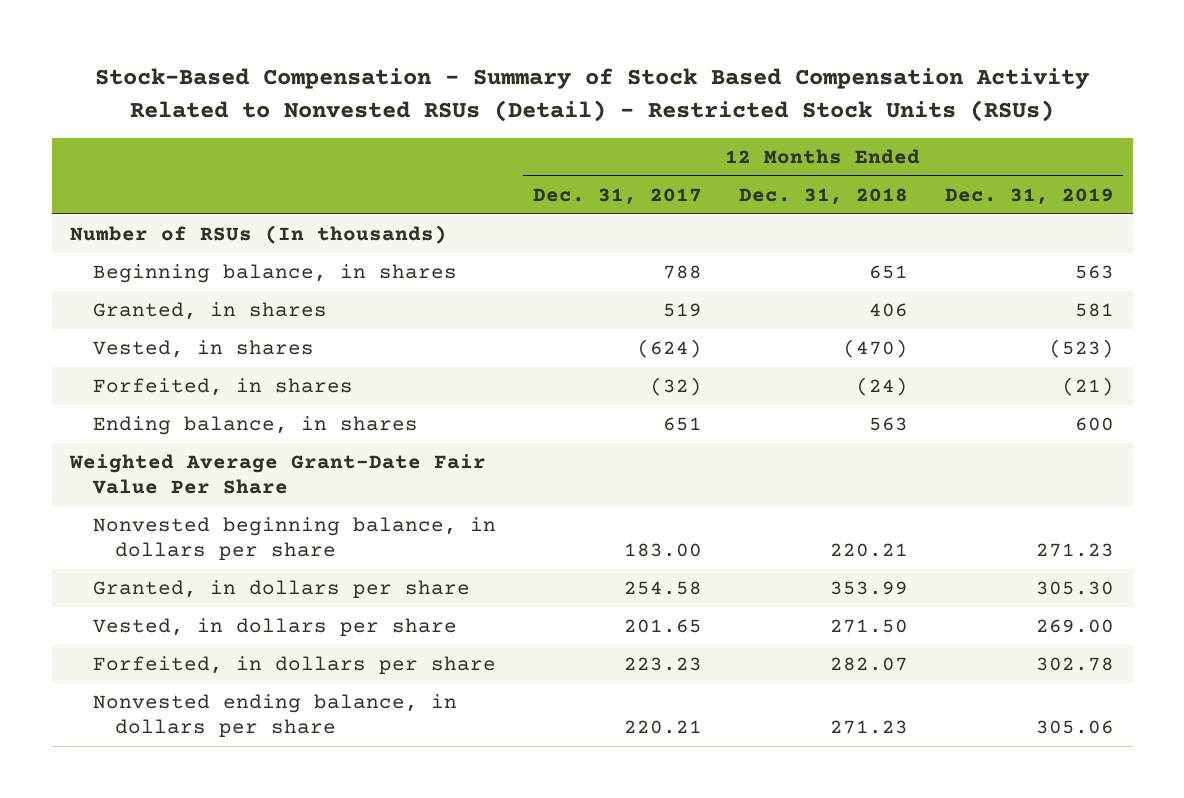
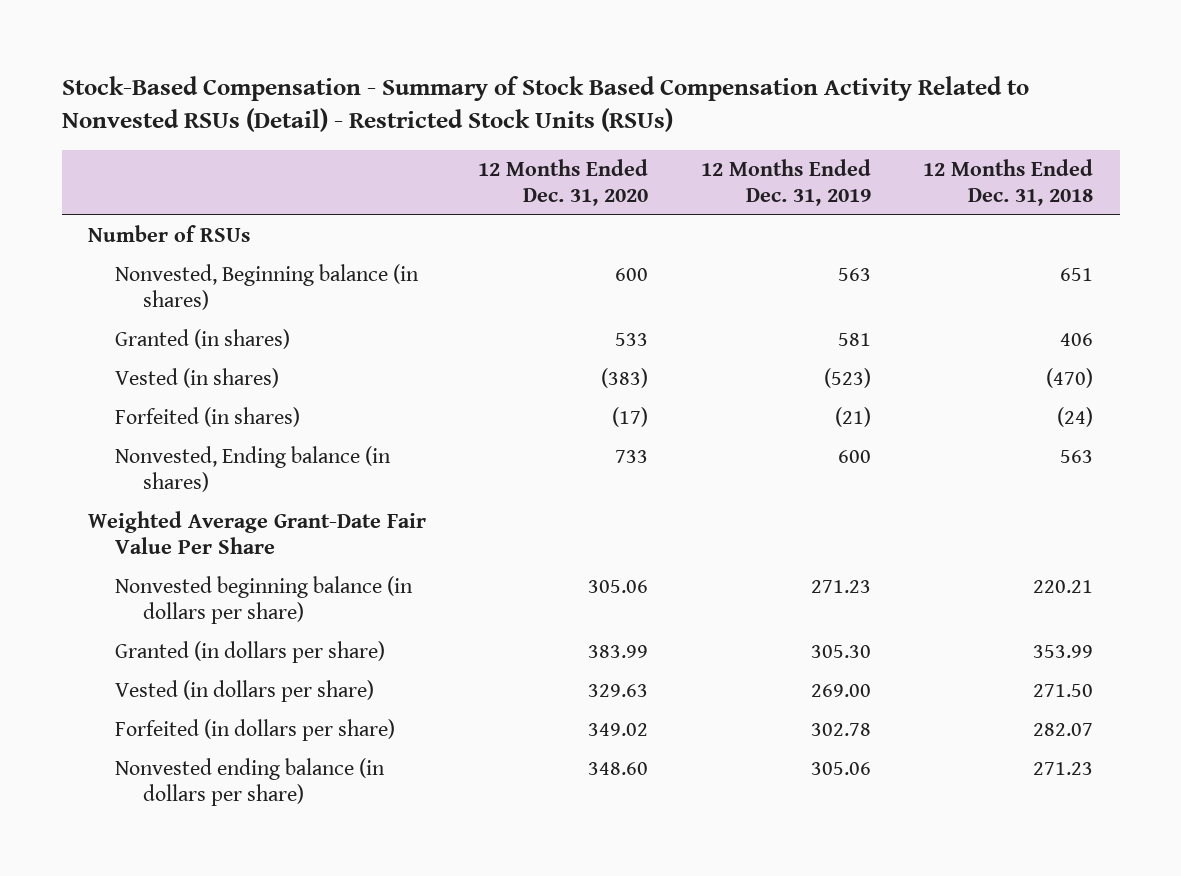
[532,187,702,205] Dec. 31, 2017 -> none
none -> [478,158,649,206] 12 Months Ended Dec. 31, 2020
[70,225,448,245] Number of RSUs (In thousands) -> [87,224,250,242] Number of RSUs
[92,264,457,284] Beginning balance, in shares -> [115,263,420,311] Nonvested, Beginning balance (in shares)
[92,302,327,321] Granted, in shares -> [115,328,291,349] Granted (in shares)
[92,340,314,359] Vested, in shares -> [115,367,280,388] Vested (in shares)
[92,378,353,397] Forfeited, in shares -> [115,406,301,427] Forfeited (in shares)
[92,416,418,436] Ending balance, in shares -> [115,445,392,493] Nonvested, Ending balance (in shares)
[92,517,496,560] Nonvested beginning balance, in dollars per share -> [115,575,414,625] Nonvested beginning balance (in dollars per share)
[92,580,470,599] Granted, in dollars per share -> [115,640,386,663] Granted (in dollars per share)
[92,618,457,637] Vested, in dollars per share -> [115,679,375,702] Vested (in dollars per share)
[92,656,496,675] Forfeited, in dollars per share -> [115,718,396,741] Forfeited (in dollars per share)
[92,694,457,737] Nonvested ending balance, in dollars per share -> [115,757,386,807] Nonvested ending balance (in dollars per share)

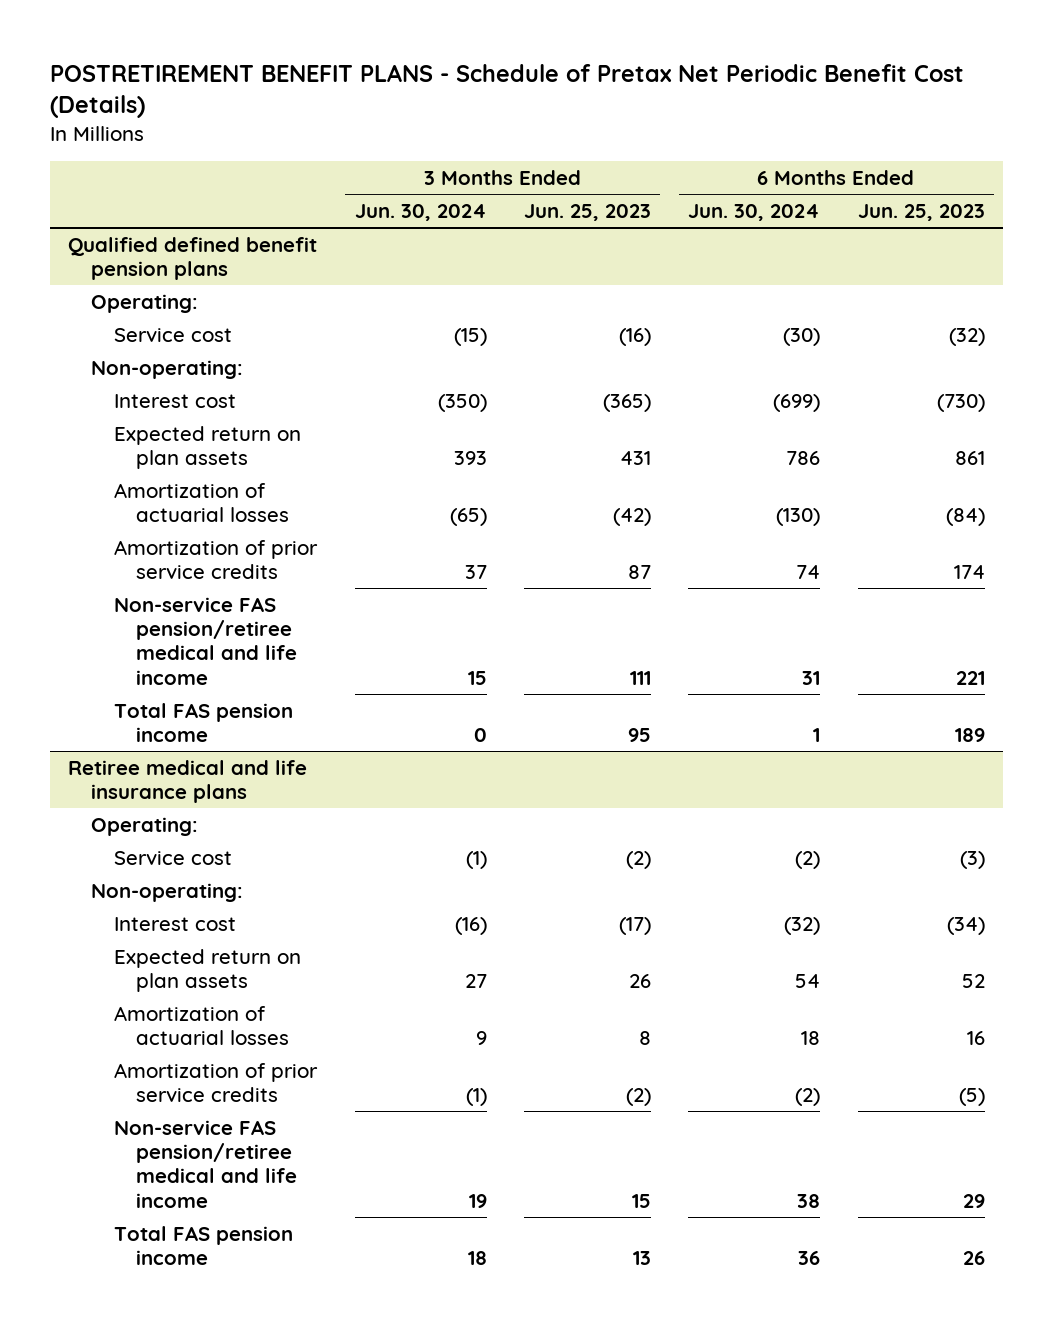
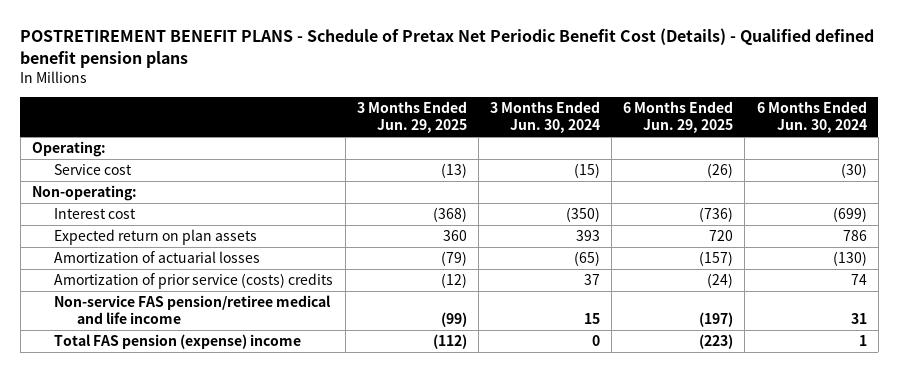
[49,63,964,119] POSTRETIREMENT BENEFIT PLANS - Schedule of Pretax Net Periodic Benefit Cost (Details) -> [20,28,875,69] POSTRETIREMENT BENEFIT PLANS - Schedule of Pretax Net Periodic Benefit Cost (Details) - Qualified defined benefit pension plans
[523,204,651,222] Jun. 25, 2023 -> none
[857,204,985,222] Jun. 25, 2023 -> none
none -> [356,101,467,134] 3 Months Ended Jun. 29, 2025
none -> [623,101,734,134] 6 Months Ended Jun. 29, 2025
[68,236,318,281] Qualified defined benefit pension plans -> none
[113,539,318,580] Amortization of prior service credits -> [54,273,334,290] Amortization of prior service (costs) credits
[68,759,308,804] Retiree medical and life insurance plans -> none
[91,816,199,836] Operating: -> none
[113,850,232,865] Service cost -> none
[91,882,244,902] Non-operating: -> none
[113,916,236,931] Interest cost -> none
[113,948,301,993] Expected return on plan assets -> none
[113,1005,290,1046] Amortization of actuarial losses -> none
[113,1062,318,1103] Amortization of prior service credits -> none
[113,1119,298,1208] Non-service FAS pension/retiree medical and life income -> none
[113,1225,293,1266] Total FAS pension income -> none
[113,702,293,743] Total FAS pension income -> [54,334,302,350] Total FAS pension (expense) income

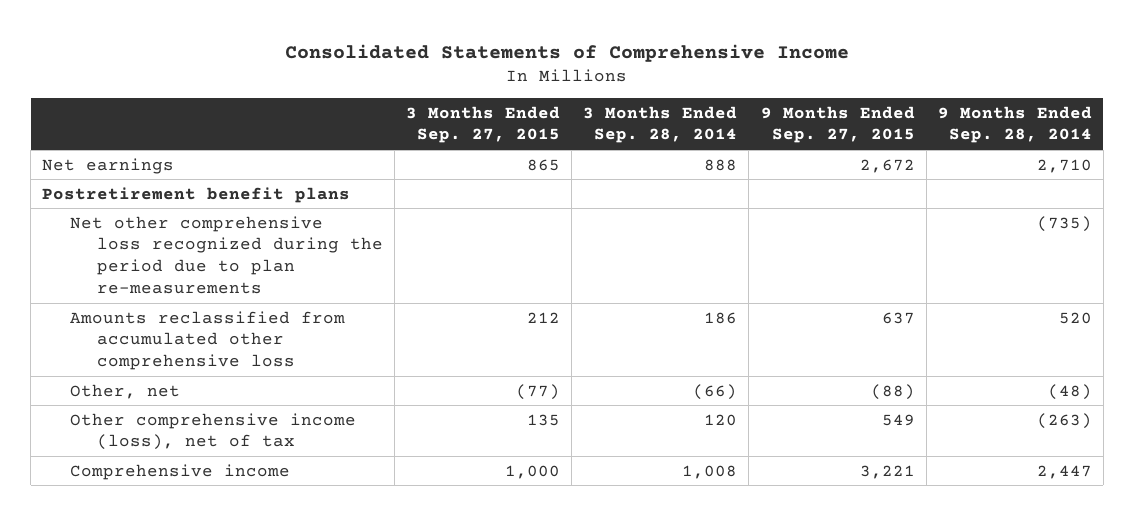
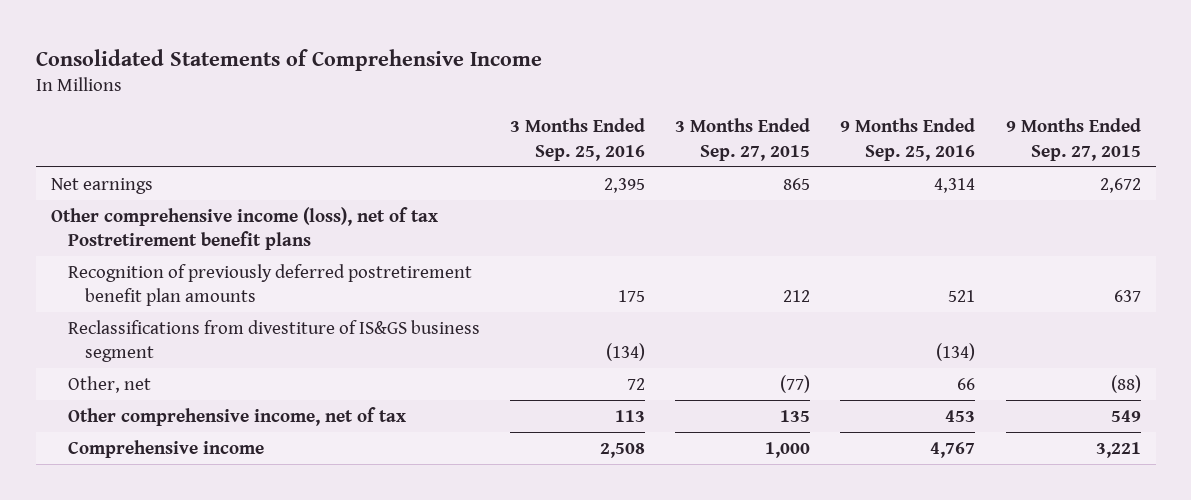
[583,105,738,144] 3 Months Ended Sep. 28, 2014 -> none
[937,105,1092,144] 9 Months Ended Sep. 28, 2014 -> none
none -> [510,118,646,161] 3 Months Ended Sep. 25, 2016
none -> [840,118,976,161] 9 Months Ended Sep. 25, 2016
[42,186,351,203] Postretirement benefit plans -> none
[69,215,383,294] Net other comprehensive loss recognized during the period due to plan re-measurements -> none
none -> [50,206,438,251] Other comprehensive income (loss), net of tax Postretirement benefit plans
[69,310,345,371] Amounts reclassified from accumulated other comprehensive loss -> [67,263,472,307] Recognition of previously deferred postretirement benefit plan amounts
none -> [67,319,480,363] Reclassifications from divestiture of IS&GS business segment
[69,412,356,451] Other comprehensive income (loss), net of tax -> [67,406,406,426] Other comprehensive income, net of tax

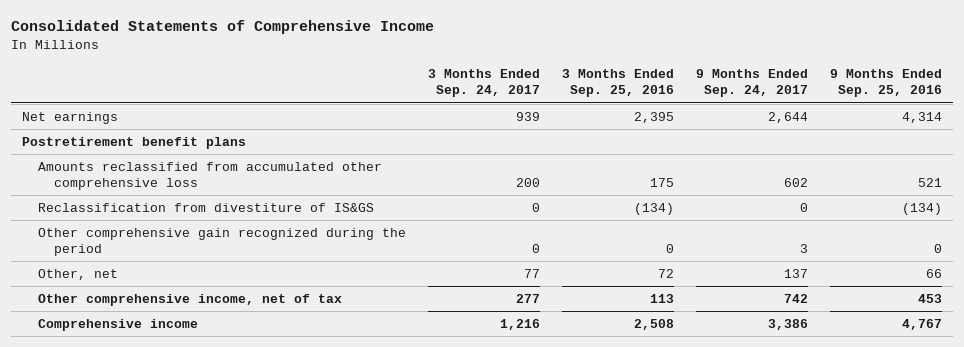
[675,118,811,161] 3 Months Ended Sep. 27, 2015 -> none
[1005,118,1141,161] 9 Months Ended Sep. 27, 2015 -> none
none -> [427,69,540,98] 3 Months Ended Sep. 24, 2017
none -> [695,69,808,98] 9 Months Ended Sep. 24, 2017
[50,206,438,251] Other comprehensive income (loss), net of tax Postretirement benefit plans -> none
none -> [22,136,247,149] Postretirement benefit plans
[67,263,472,307] Recognition of previously deferred postretirement benefit plan amounts -> [37,161,382,190] Amounts reclassified from accumulated other comprehensive loss
[67,319,480,363] Reclassifications from divestiture of IS&GS business segment -> [37,202,374,212] Reclassification from divestiture of IS&GS
none -> [37,227,406,256] Other comprehensive gain recognized during the period

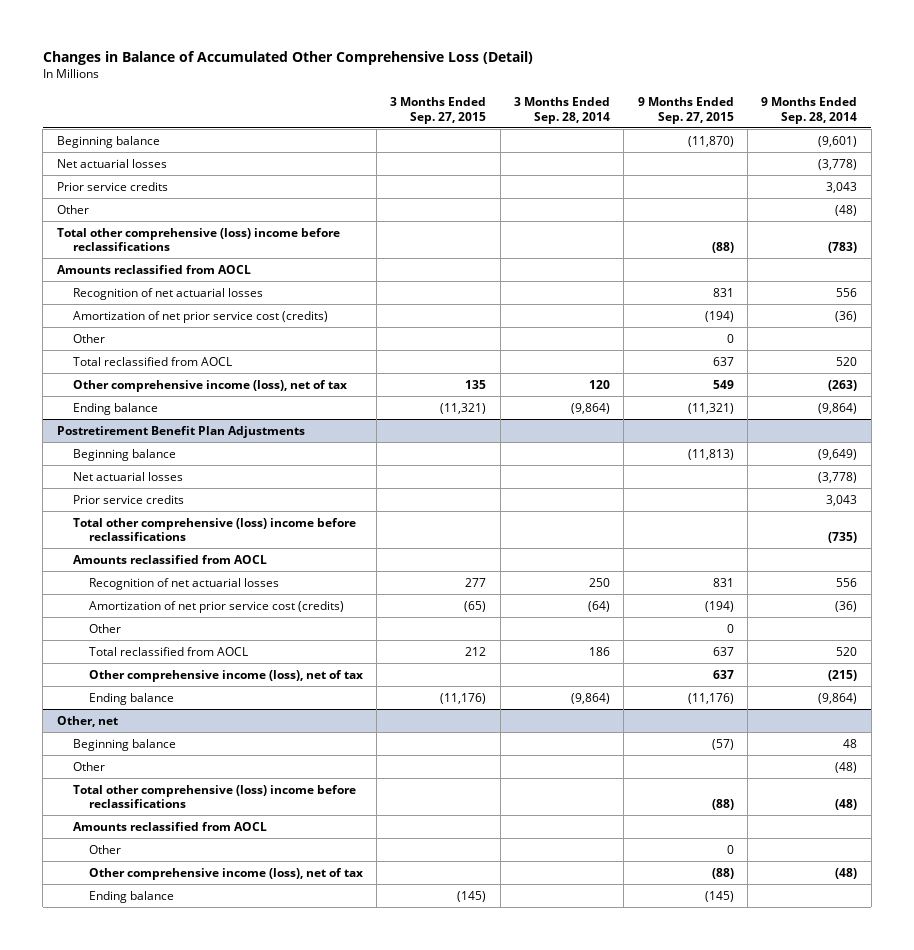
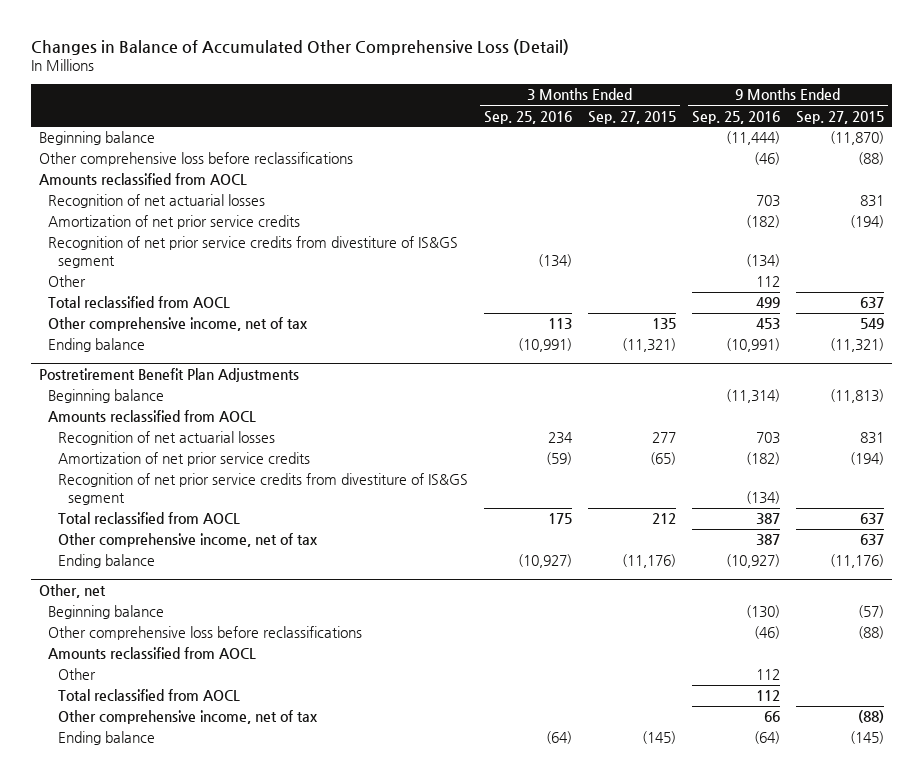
[514,97,611,124] 3 Months Ended Sep. 28, 2014 -> none
[761,97,858,124] 9 Months Ended Sep. 28, 2014 -> none
none -> [484,110,573,124] Sep. 25, 2016
none -> [692,110,781,124] Sep. 25, 2016
[56,158,167,168] Net actuarial losses -> none
[56,181,168,191] Prior service credits -> none
[56,227,340,252] Total other comprehensive (loss) income before reclassifications -> [38,152,353,167] Other comprehensive loss before reclassifications
[72,333,105,343] Other -> none
[72,310,328,323] Amortization of net prior service cost (credits) -> [48,215,301,230] Amortization of net prior service credits
none -> [48,236,459,268] Recognition of net prior service credits from divestiture of IS&GS segment
[56,204,89,214] Other -> [48,275,87,288] Other
[72,379,347,392] Other comprehensive income (loss), net of tax -> [48,317,309,332] Other comprehensive income, net of tax
[72,471,183,481] Net actuarial losses -> none
[72,494,184,504] Prior service credits -> none
[72,517,356,542] Total other comprehensive (loss) income before reclassifications -> none
[88,623,121,633] Other -> none
[88,600,344,613] Amortization of net prior service cost (credits) -> [58,452,311,467] Amortization of net prior service credits
none -> [58,473,469,505] Recognition of net prior service credits from divestiture of IS&GS segment
[88,669,363,682] Other comprehensive income (loss), net of tax -> [58,533,319,548] Other comprehensive income, net of tax
[72,784,356,809] Total other comprehensive (loss) income before reclassifications -> [48,626,363,641] Other comprehensive loss before reclassifications
[88,844,121,854] Other -> none
[72,761,105,771] Other -> [58,668,97,681] Other
none -> [58,689,241,702] Total reclassified from AOCL
[88,867,363,880] Other comprehensive income (loss), net of tax -> [58,710,319,725] Other comprehensive income, net of tax

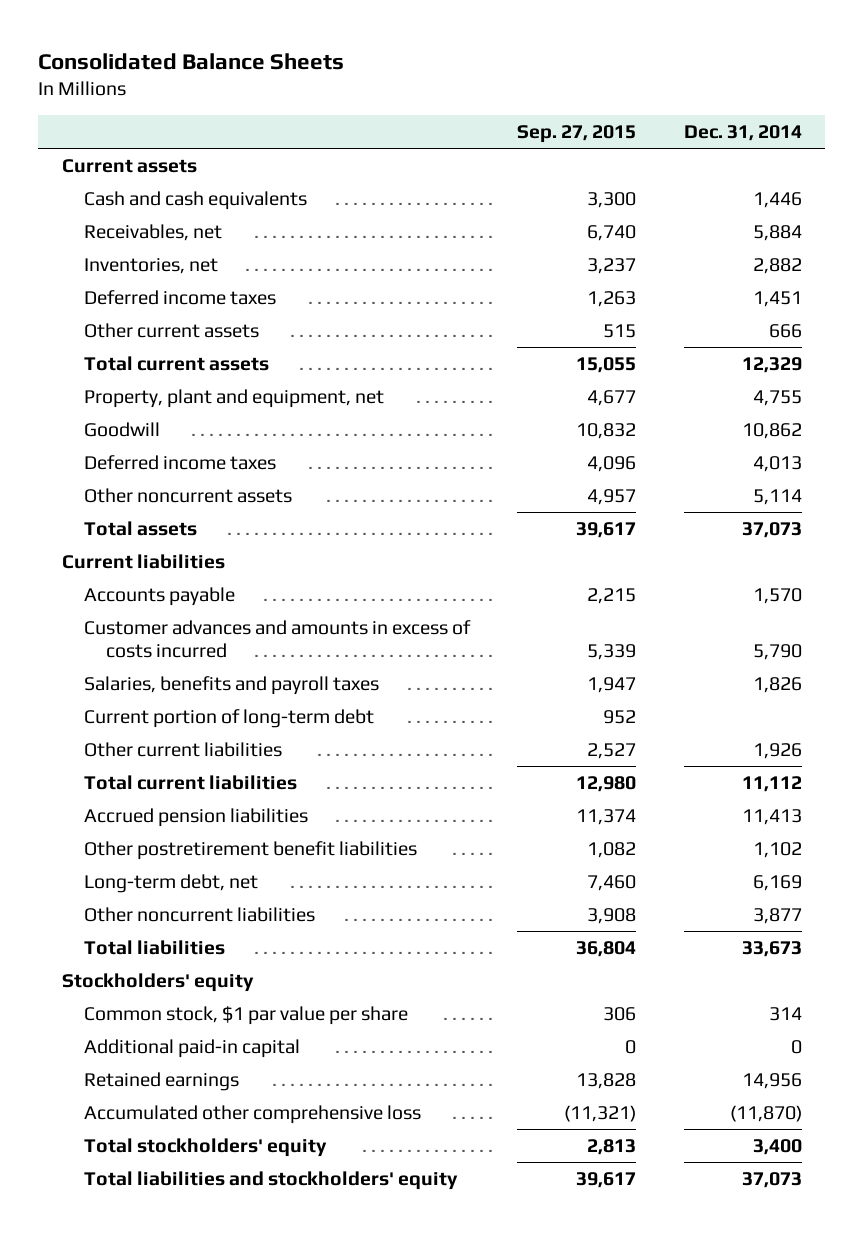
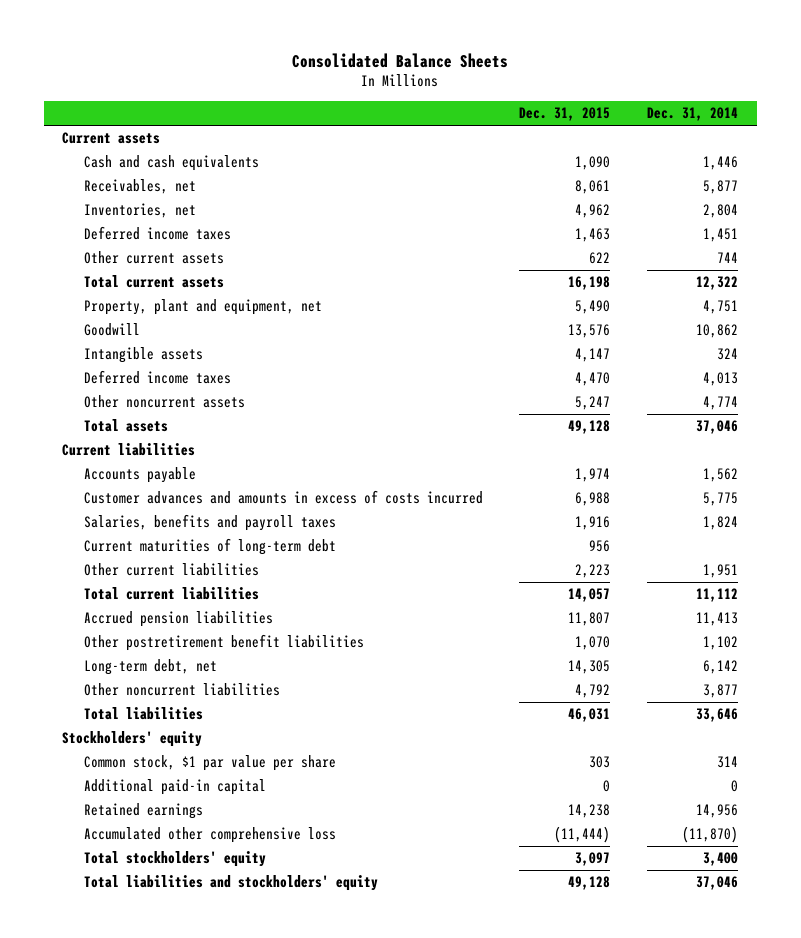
[517,124,637,143] Sep. 27, 2015 -> none
none -> [519,107,611,122] Dec. 31, 2015
[752,224,802,241] 5,884 -> [703,180,739,195] 5,877
[752,257,802,274] 2,882 -> [703,204,739,219] 2,804
[768,323,802,338] 666 -> [717,252,739,264] 744
[741,356,802,373] 12,329 -> [696,276,739,291] 12,322
[752,389,802,406] 4,755 -> [703,300,739,315] 4,751
none -> [83,347,203,364] Intangible assets
[752,488,802,505] 5,114 -> [703,396,739,411] 4,774
[741,521,802,538] 37,073 -> [696,420,739,435] 37,046
[752,587,802,604] 1,570 -> [703,468,739,483] 1,562
[752,643,802,660] 5,790 -> [703,492,739,507] 5,775
[752,676,802,693] 1,826 -> [703,516,739,531] 1,824
[83,708,374,728] Current portion of long-term debt -> [83,538,336,556] Current maturities of long-term debt
[752,742,802,759] 1,926 -> [703,564,739,579] 1,951
[752,874,802,891] 6,169 -> [703,660,739,675] 6,142
[741,940,802,957] 33,673 -> [696,708,739,723] 33,646
[741,1171,802,1188] 37,073 -> [696,876,739,891] 37,046

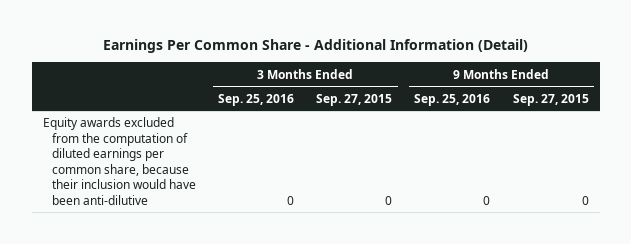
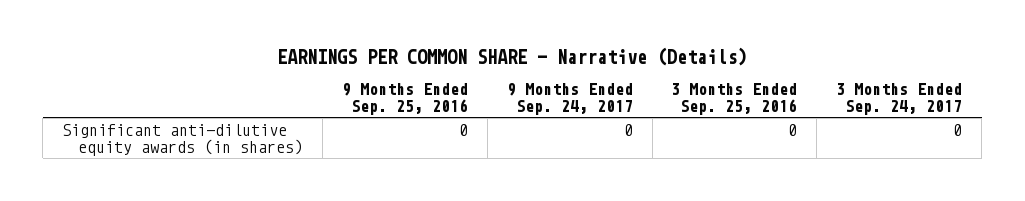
[102,39,528,54] Earnings Per Common Share - Additional Information (Detail) -> [277,46,748,66] EARNINGS PER COMMON SHARE - Narrative (Details)
[316,93,393,106] Sep. 27, 2015 -> none
[512,93,589,106] Sep. 27, 2015 -> none
none -> [506,82,633,115] 9 Months Ended Sep. 24, 2017
none -> [836,82,963,115] 3 Months Ended Sep. 24, 2017
[42,117,196,205] Equity awards excluded from the computation of diluted earnings per common share, because their inclusion would have been anti-dilutive -> [62,123,303,156] Significant anti-dilutive equity awards (in shares)

